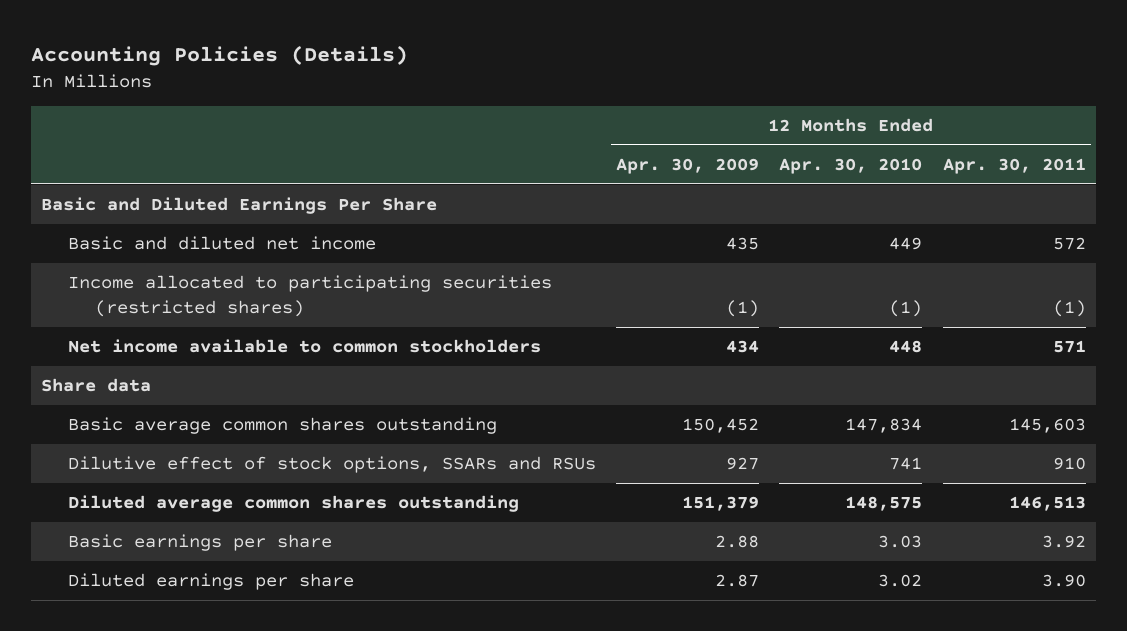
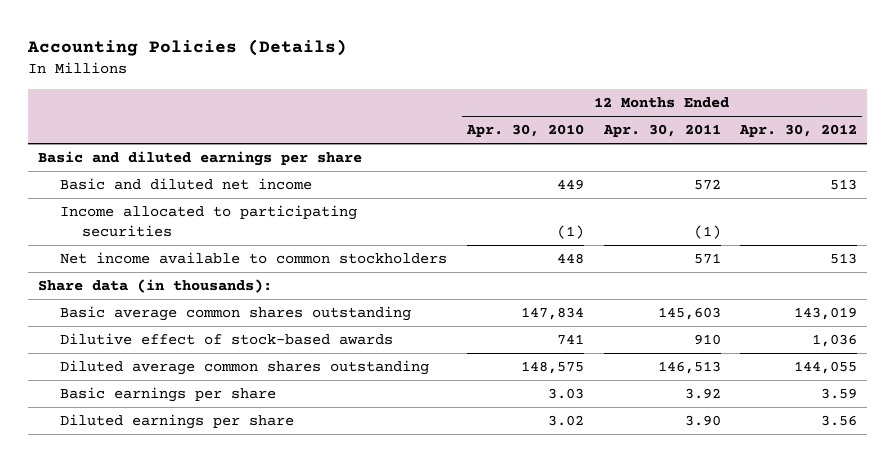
[616,157,760,174] Apr. 30, 2009 -> none
none -> [739,124,858,138] Apr. 30, 2012
[41,197,438,215] Basic and Diluted Earnings Per Share -> [38,151,363,167] Basic and diluted earnings per share
[67,275,552,317] Income allocated to participating securities (restricted shares) -> [60,205,358,237] Income allocated to participating securities
[41,378,152,393] Share data -> [38,279,273,294] Share data (in thousands):
[67,456,596,474] Dilutive effect of stock options, SSARs and RSUs -> [60,333,394,346] Dilutive effect of stock-based awards

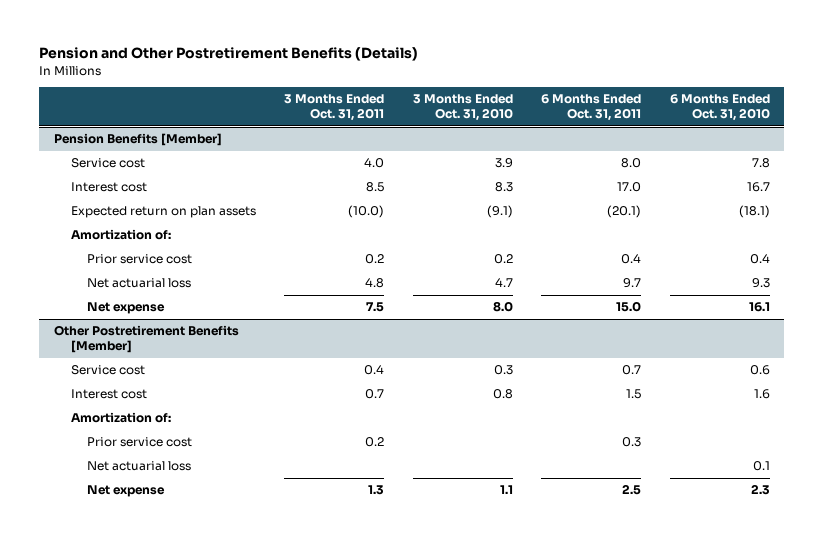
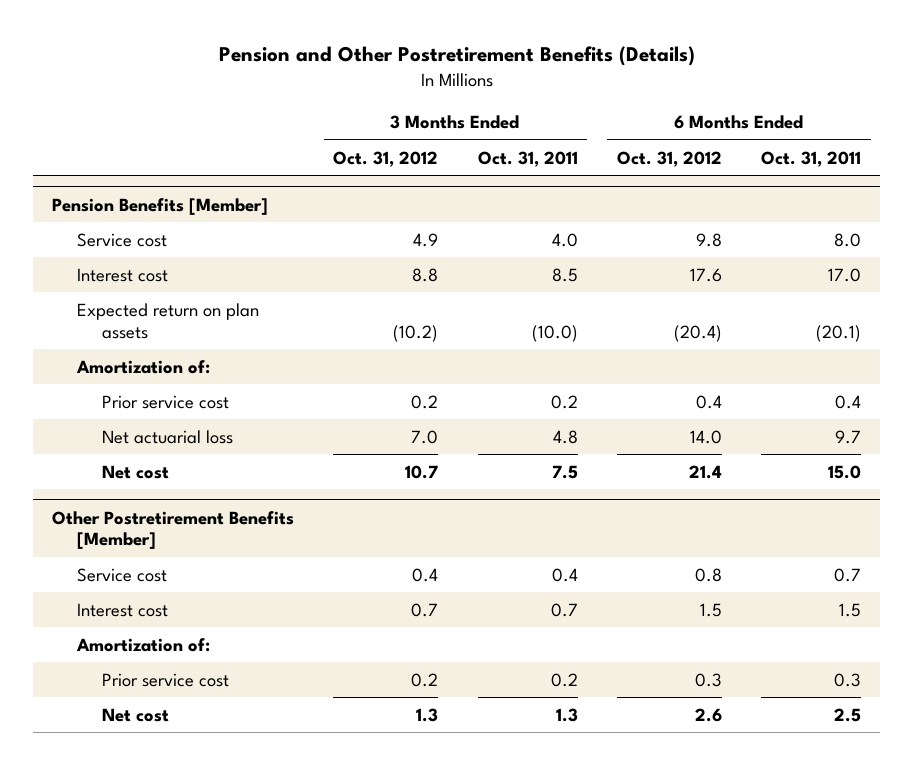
[412,94,513,122] 3 Months Ended Oct. 31, 2010 -> none
[669,94,770,122] 6 Months Ended Oct. 31, 2010 -> none
none -> [333,150,439,167] Oct. 31, 2012
none -> [616,150,722,167] Oct. 31, 2012
[87,302,166,315] Net expense -> [101,464,169,479] Net cost
[87,461,192,472] Net actuarial loss -> none
[87,485,166,498] Net expense -> [101,707,169,722] Net cost

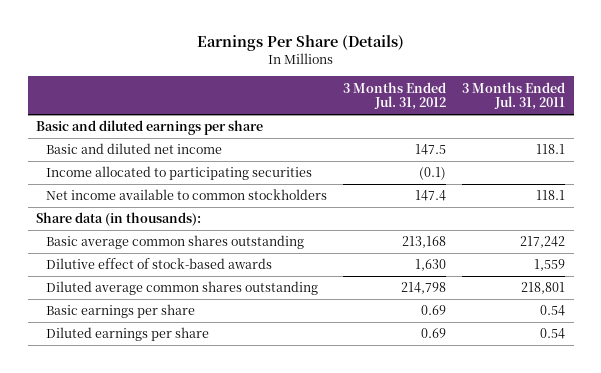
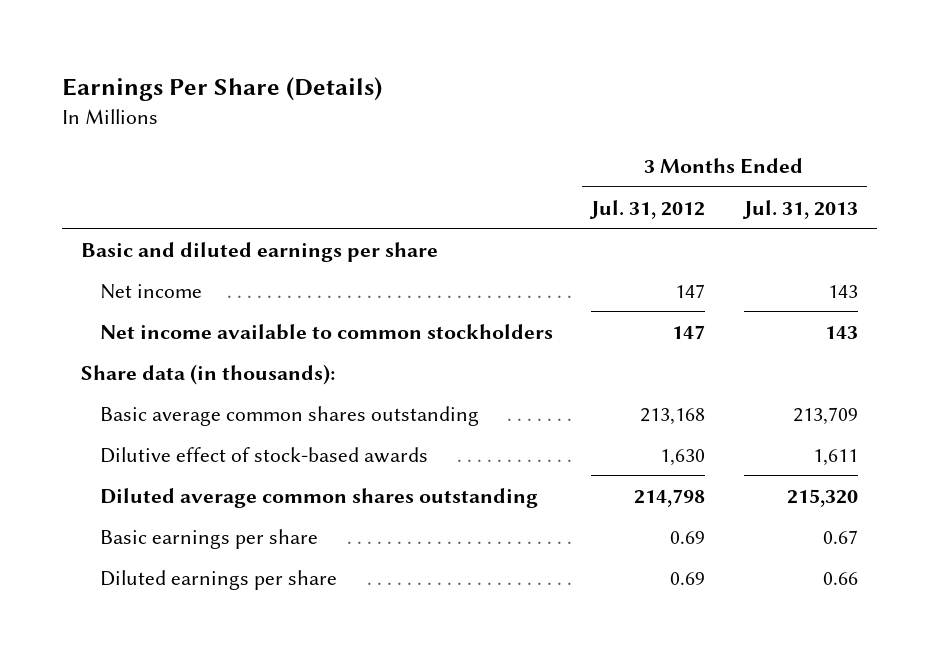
[462,81,566,111] 3 Months Ended Jul. 31, 2011 -> none
none -> [741,199,858,219] Jul. 31, 2013
[45,166,312,181] Income allocated to participating securities -> none
[45,143,222,155] Basic and diluted net income -> [99,283,202,299] Net income
[415,144,447,156] 147.5 -> [675,283,706,298] 147
[415,190,447,202] 147.4 -> [672,324,706,339] 147

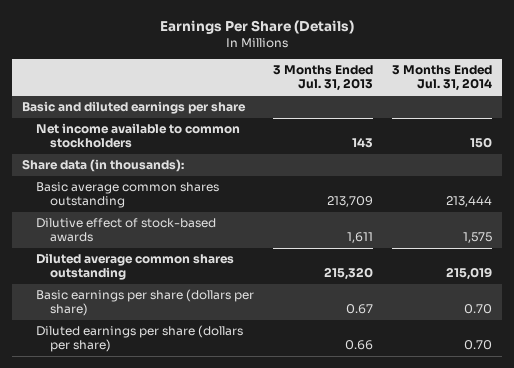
[589,199,706,219] Jul. 31, 2012 -> none
none -> [392,65,493,92] 3 Months Ended Jul. 31, 2014
[99,283,202,299] Net income -> none
[99,528,318,549] Basic earnings per share -> [36,289,255,317] Basic earnings per share (dollars per share)
[99,569,337,590] Diluted earnings per share -> [36,325,244,353] Diluted earnings per share (dollars per share)

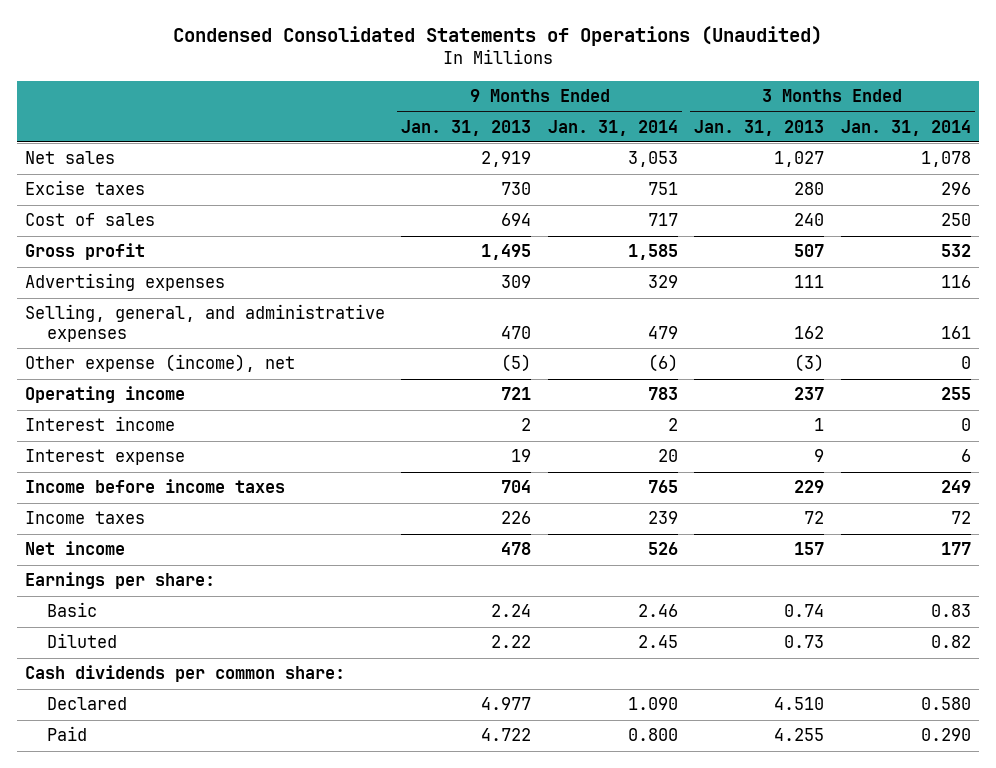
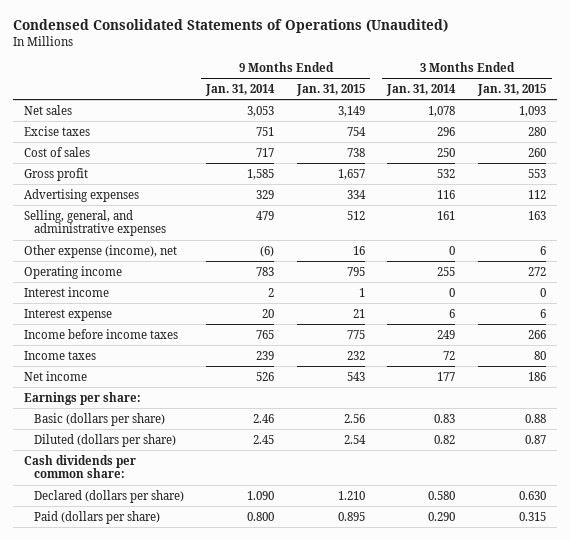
[401,119,532,136] Jan. 31, 2013 -> none
[694,119,825,136] Jan. 31, 2013 -> none
none -> [295,84,365,97] Jan. 31, 2015
none -> [476,84,546,97] Jan. 31, 2015
[47,602,98,618] Basic -> [33,412,165,426] Basic (dollars per share)
[47,633,118,649] Diluted -> [33,433,176,447] Diluted (dollars per share)
[47,697,128,711] Declared -> [33,489,184,503] Declared (dollars per share)
[47,726,88,742] Paid -> [33,510,160,524] Paid (dollars per share)

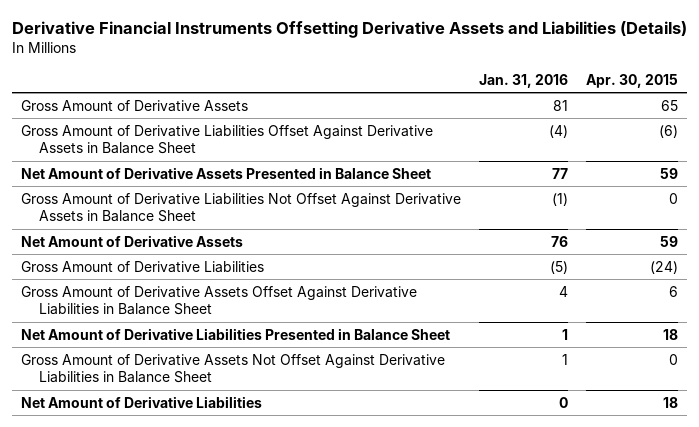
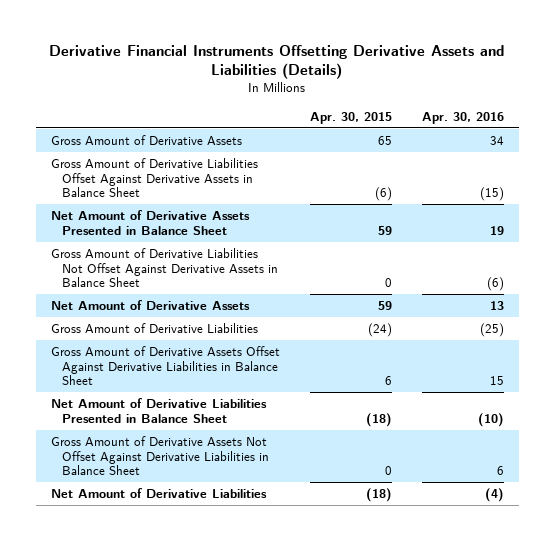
[478,74,568,89] Jan. 31, 2016 -> none
none -> [421,111,504,124] Apr. 30, 2016
[663,328,679,340] 18 -> [365,412,392,427] (18)
[663,396,679,408] 18 -> [365,488,392,503] (18)

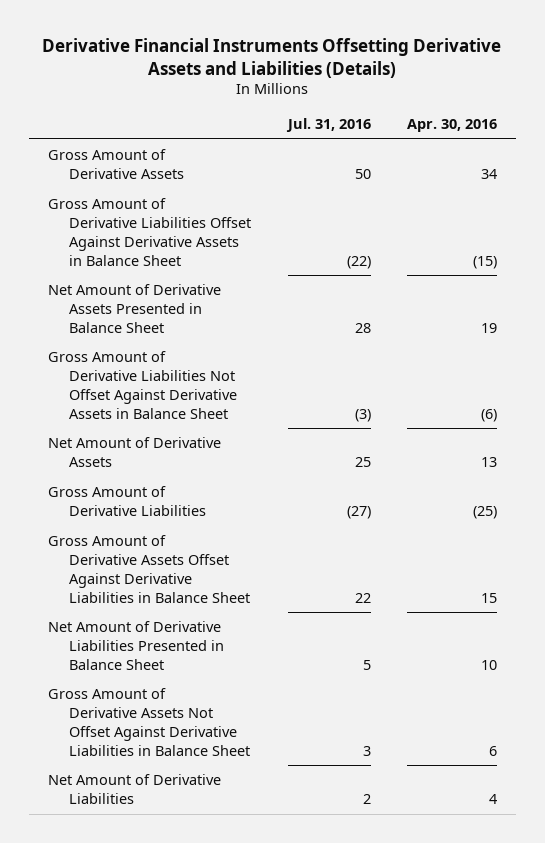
[309,111,392,124] Apr. 30, 2015 -> none
none -> [285,118,371,133] Jul. 31, 2016
[477,412,504,427] (10) -> [481,659,498,670] 10
[484,488,504,503] (4) -> [489,794,498,805] 4

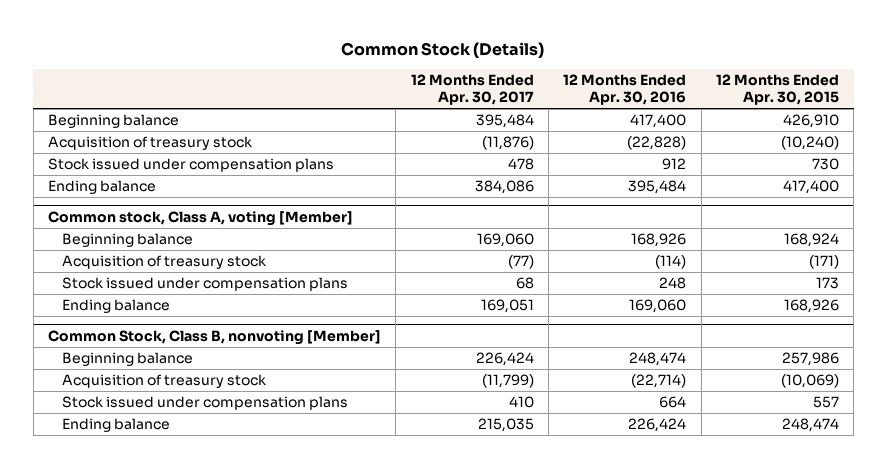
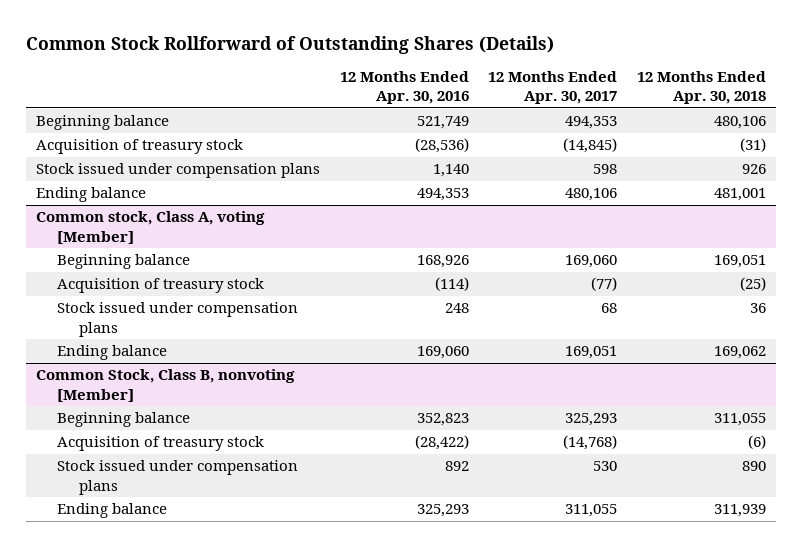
[341,41,545,58] Common Stock (Details) -> [26,35,555,54] Common Stock Rollforward of Outstanding Shares (Details)
[715,73,839,106] 12 Months Ended Apr. 30, 2015 -> none
none -> [636,70,766,105] 12 Months Ended Apr. 30, 2018
[475,114,534,129] 395,484 -> [565,116,618,130] 494,353
[630,114,687,129] 417,400 -> [416,116,469,130] 521,749
[481,136,534,151] (11,876) -> [563,138,618,154] (14,845)
[627,136,687,151] (22,828) -> [414,138,469,154] (28,536)
[507,158,534,171] 478 -> [593,164,618,175] 598
[662,158,687,171] 912 -> [432,164,469,178] 1,140
[474,180,534,195] 384,086 -> [565,188,618,202] 480,106
[628,180,687,195] 395,484 -> [416,188,469,202] 494,353
[475,352,534,367] 226,424 -> [565,413,618,427] 325,293
[629,352,687,367] 248,474 -> [416,413,469,427] 352,823
[481,374,534,389] (11,799) -> [563,435,618,451] (14,768)
[631,374,687,389] (22,714) -> [414,435,469,451] (28,422)
[508,396,534,409] 410 -> [593,461,618,472] 530
[659,396,687,409] 664 -> [444,461,469,472] 892
[477,418,534,433] 215,035 -> [565,504,618,518] 311,055
[628,418,687,433] 226,424 -> [416,504,469,518] 325,293

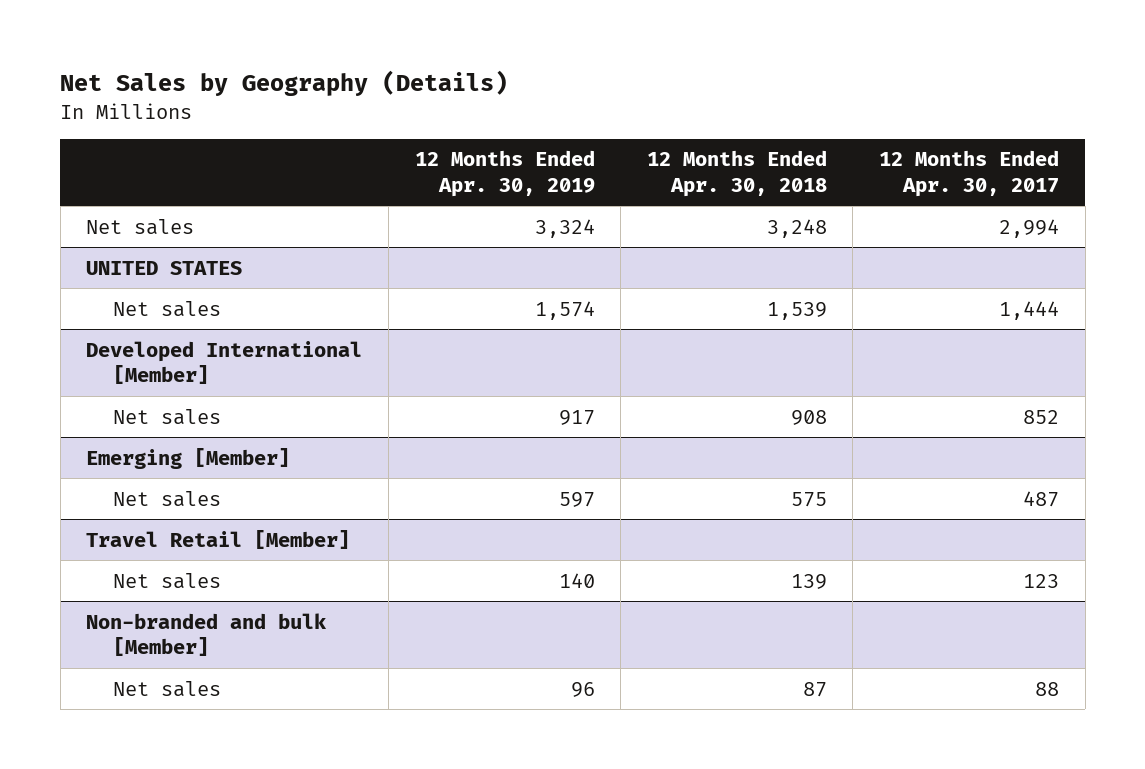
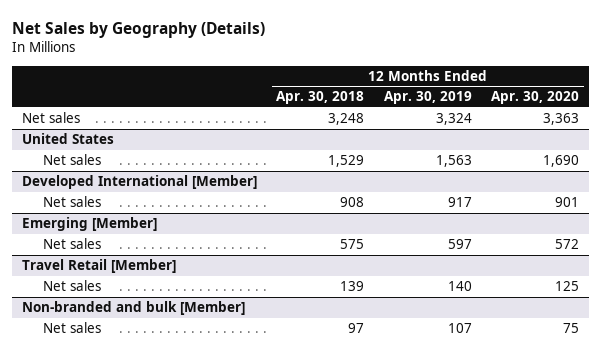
[879,150,1060,197] 12 Months Ended Apr. 30, 2017 -> none
none -> [491,91,580,105] Apr. 30, 2020
[86,260,243,275] UNITED STATES -> [22,133,115,145] United States
[534,300,595,320] 1,574 -> [435,155,472,168] 1,563
[766,301,827,320] 1,539 -> [328,155,365,168] 1,529
[570,681,595,697] 96 -> [447,323,472,334] 107
[802,681,827,697] 87 -> [348,323,365,334] 97

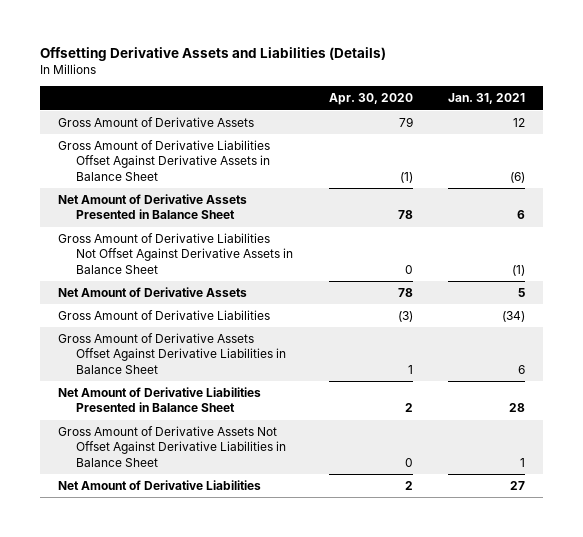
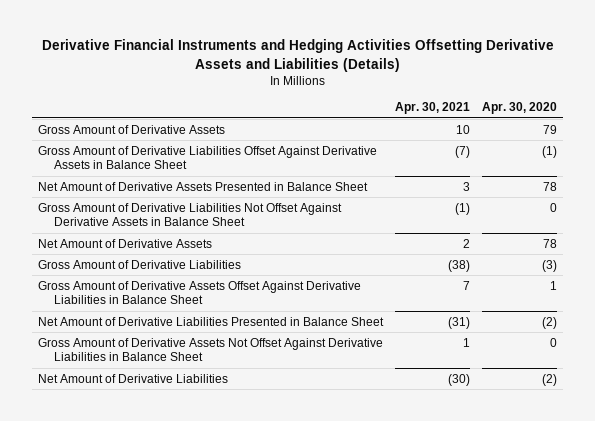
[39,47,386,62] Offsetting Derivative Assets and Liabilities (Details) -> [41,39,554,72] Derivative Financial Instruments and Hedging Activities Offsetting Derivative Assets and Liabilities (Details)
[448,93,526,105] Jan. 31, 2021 -> none
none -> [395,102,471,115] Apr. 30, 2021
[404,403,413,413] 2 -> [542,316,558,329] (2)
[404,481,413,491] 2 -> [542,373,558,386] (2)

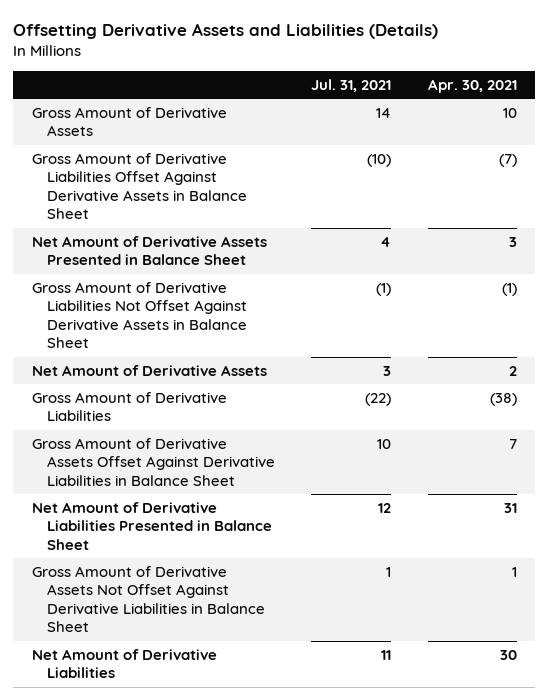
[41,39,554,72] Derivative Financial Instruments and Hedging Activities Offsetting Derivative Assets and Liabilities (Details) -> [13,23,439,40] Offsetting Derivative Assets and Liabilities (Details)
[482,102,558,115] Apr. 30, 2020 -> none
none -> [311,78,392,92] Jul. 31, 2021
[448,316,471,329] (31) -> [503,502,517,513] 31
[448,373,471,386] (30) -> [499,649,517,660] 30

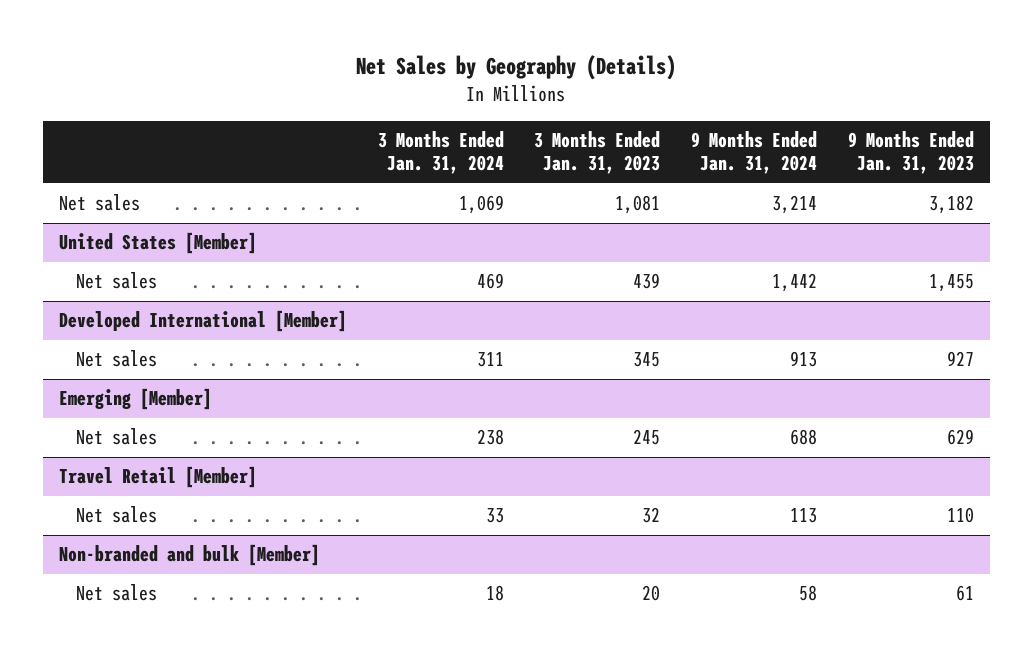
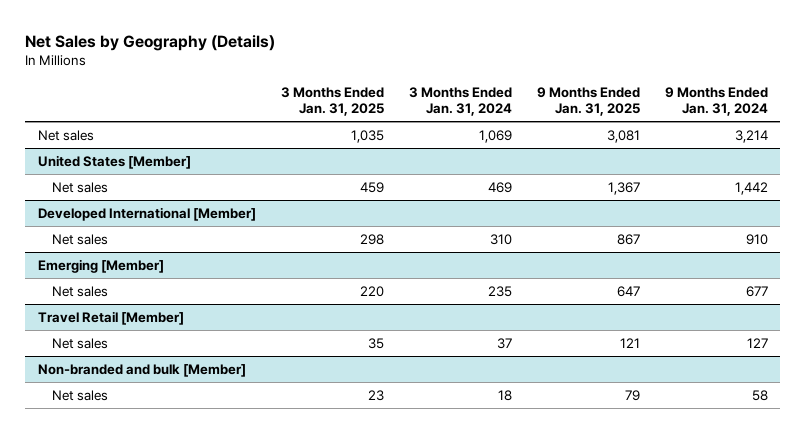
[534,131,661,175] 3 Months Ended Jan. 31, 2023 -> none
[848,131,975,175] 9 Months Ended Jan. 31, 2023 -> none
none -> [280,86,384,117] 3 Months Ended Jan. 31, 2025
none -> [536,86,640,117] 9 Months Ended Jan. 31, 2025
[476,352,504,368] 311 -> [489,234,512,246] 310
[790,351,818,368] 913 -> [745,234,768,246] 910
[476,429,504,446] 238 -> [487,286,512,298] 235
[790,429,818,446] 688 -> [745,286,768,298] 677
[485,508,504,524] 33 -> [496,338,512,350] 37
[790,508,818,524] 113 -> [746,338,768,349] 127

